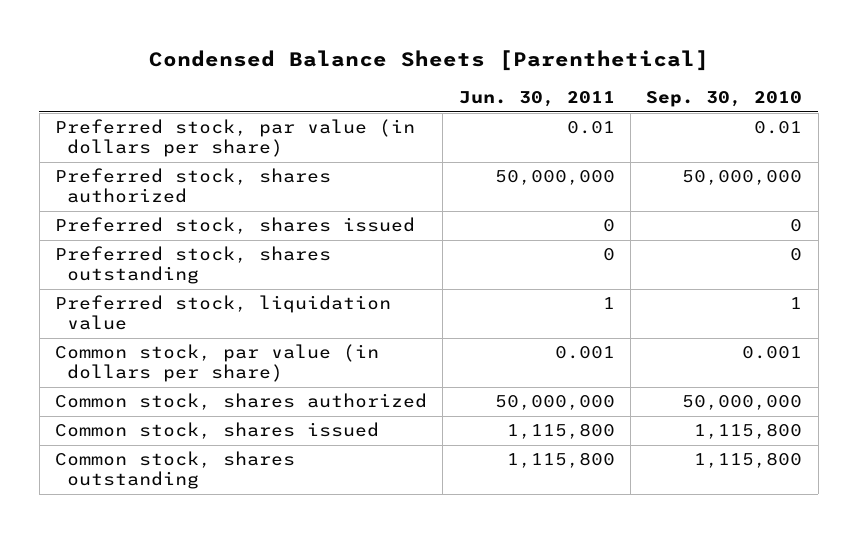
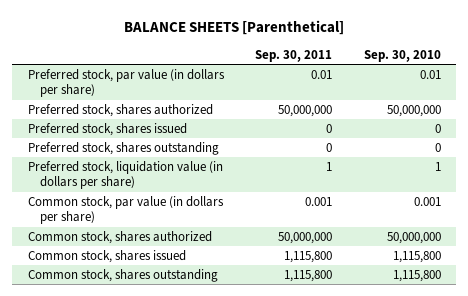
[148,49,709,71] Condensed Balance Sheets [Parenthetical] -> [124,20,345,36] BALANCE SHEETS [Parenthetical]
[458,91,615,108] Jun. 30, 2011 -> none
none -> [255,50,333,63] Sep. 30, 2011
[55,295,392,331] Preferred stock, liquidation value -> [27,160,223,190] Preferred stock, liquidation value (in dollars per share)

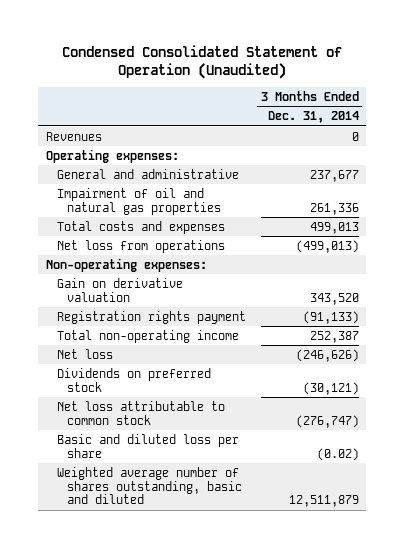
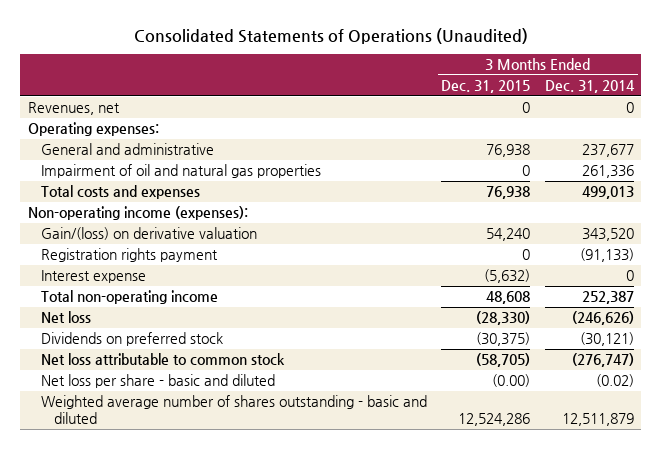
[62,44,343,80] Condensed Consolidated Statement of Operation (Unaudited) -> [133,27,528,44] Consolidated Statements of Operations (Unaudited)
none -> [441,79,531,93] Dec. 31, 2015
[45,131,102,141] Revenues -> [27,101,120,115] Revenues, net
[56,239,225,253] Net loss from operations -> none
[45,257,207,272] Non-operating expenses: -> [27,205,248,220] Non-operating income (expenses):
[56,277,183,302] Gain on derivative valuation -> [40,226,257,240] Gain/(loss) on derivative valuation
none -> [40,269,146,283] Interest expense
[56,433,239,458] Basic and diluted loss per share -> [40,373,275,388] Net loss per share - basic and diluted
[56,466,243,505] Weighted average number of shares outstanding, basic and diluted -> [40,394,427,425] Weighted average number of shares outstanding - basic and diluted

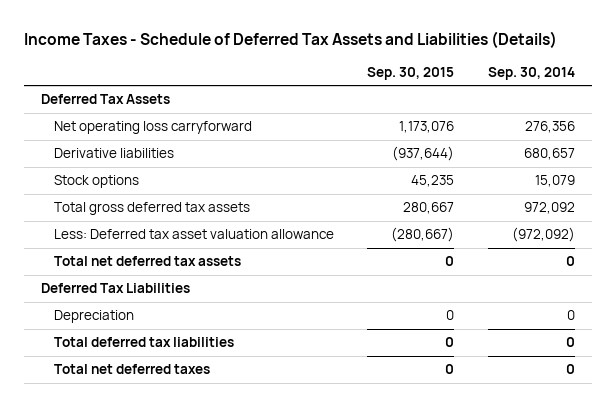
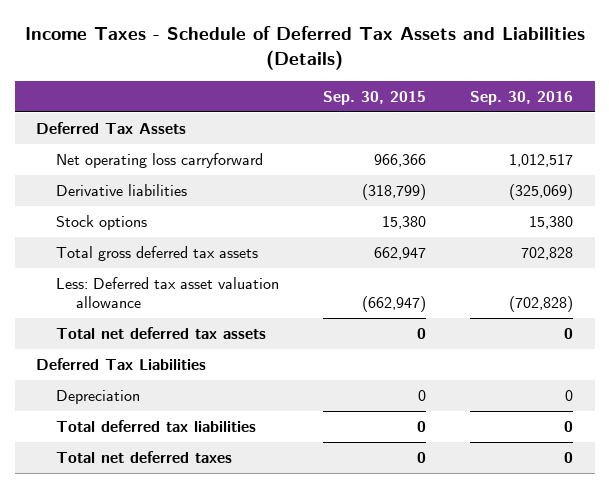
[487,67,575,81] Sep. 30, 2014 -> none
none -> [469,90,573,105] Sep. 30, 2016
[399,121,455,134] 1,173,076 -> [373,154,426,168] 966,366
[392,146,455,162] (937,644) -> [361,184,426,201] (318,799)
[411,175,455,188] 45,235 -> [381,216,426,230] 15,380
[403,202,455,215] 280,667 -> [373,247,426,261] 662,947
[391,227,455,243] (280,667) -> [361,295,426,312] (662,947)

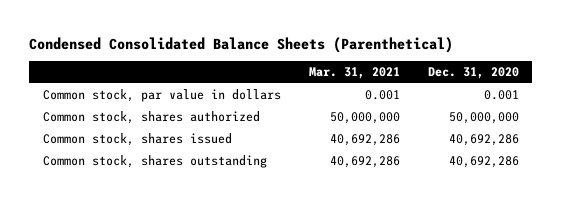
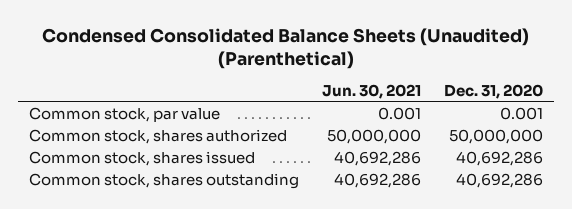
[29,36,454,53] Condensed Consolidated Balance Sheets (Parenthetical) -> [42,27,530,69] Condensed Consolidated Balance Sheets (Unaudited) (Parenthetical)
[308,67,400,80] Mar. 31, 2021 -> none
none -> [322,84,422,100] Jun. 30, 2021
[43,89,282,103] Common stock, par value in dollars -> [29,107,221,123] Common stock, par value

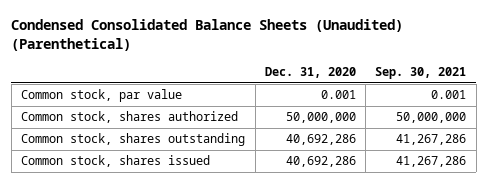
[322,84,422,100] Jun. 30, 2021 -> none
none -> [375,66,467,79] Sep. 30, 2021
[29,151,256,167] Common stock, shares issued -> [21,155,211,168] Common stock, shares issued

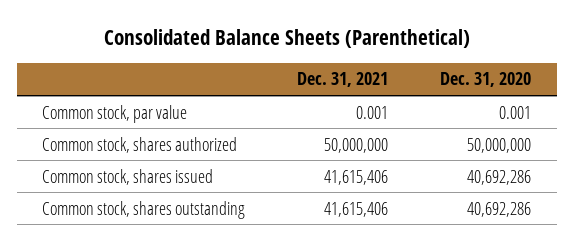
[11,19,404,51] Condensed Consolidated Balance Sheets (Unaudited) (Parenthetical) -> [103,28,470,48] Consolidated Balance Sheets (Parenthetical)
[375,66,467,79] Sep. 30, 2021 -> none
none -> [297,72,389,88] Dec. 31, 2021
[21,133,246,147] Common stock, shares outstanding -> [42,200,246,219] Common stock, shares outstanding

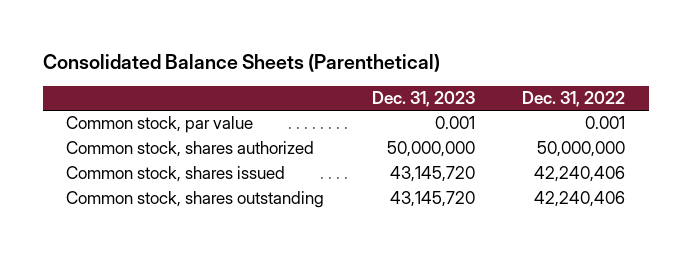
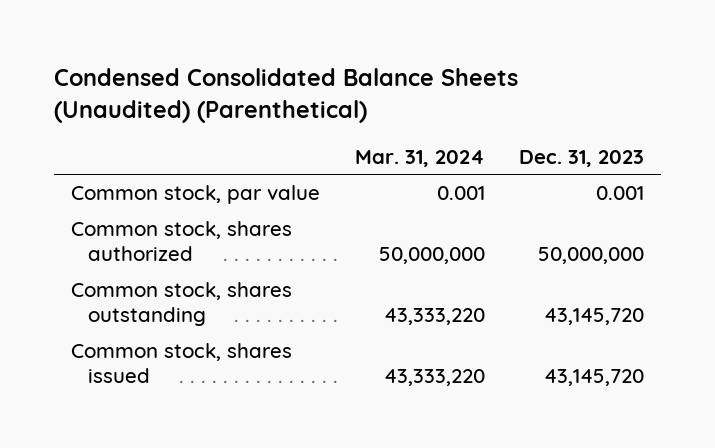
[42,53,440,72] Consolidated Balance Sheets (Parenthetical) -> [54,68,519,124] Condensed Consolidated Balance Sheets (Unaudited) (Parenthetical)
[521,91,625,108] Dec. 31, 2022 -> none
none -> [354,149,485,167] Mar. 31, 2024
[66,166,286,183] Common stock, shares issued -> [71,343,293,384] Common stock, shares issued

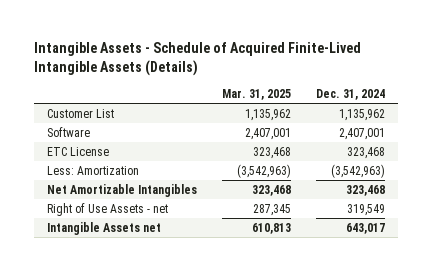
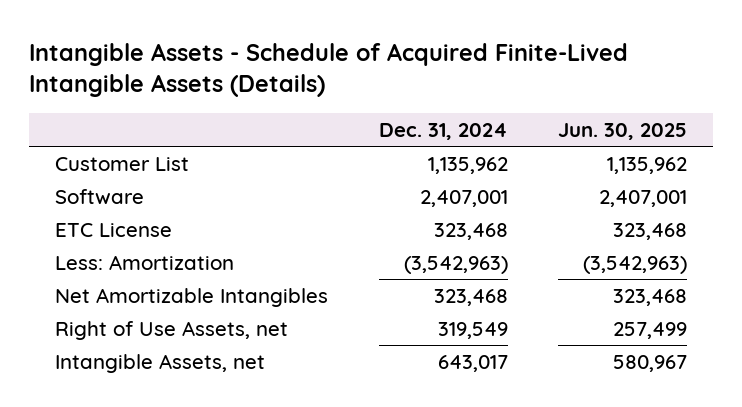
[222,88,292,100] Mar. 31, 2025 -> none
none -> [558,122,688,140] Jun. 30, 2025
[46,203,168,217] Right of Use Assets - net -> [54,320,288,340] Right of Use Assets, net
[46,222,161,236] Intangible Assets net -> [54,353,265,373] Intangible Assets, net

